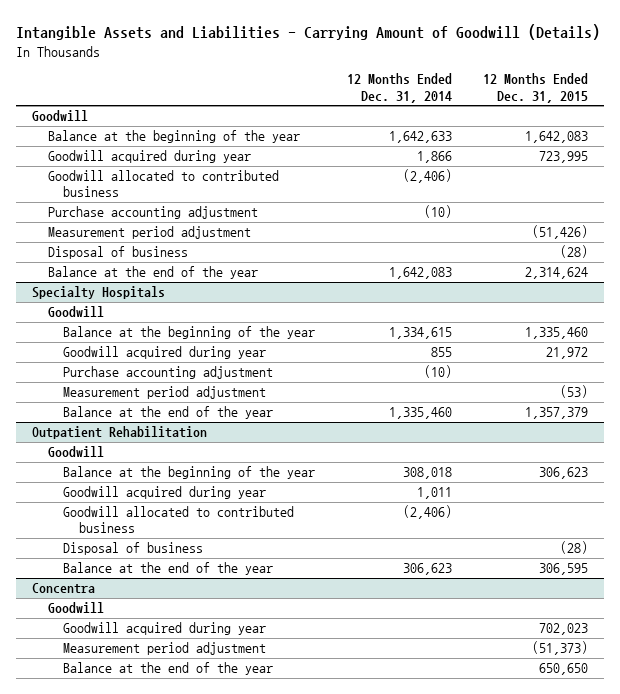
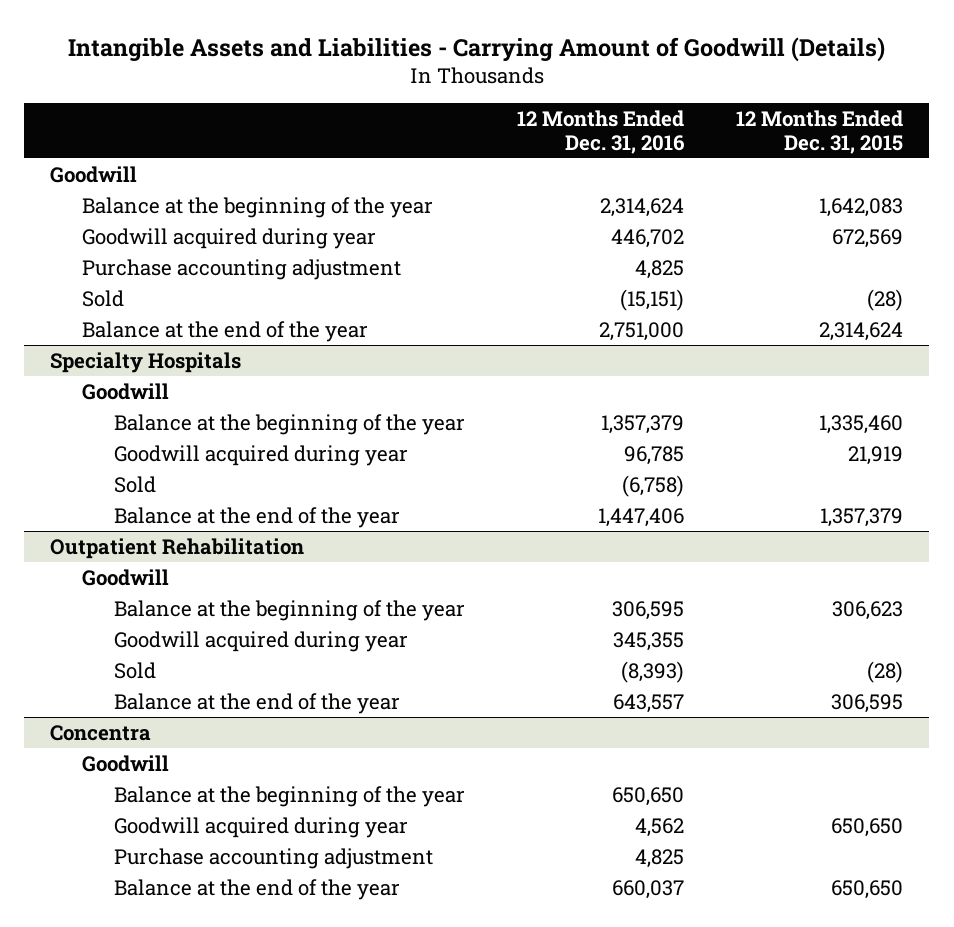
[346,73,452,103] 12 Months Ended Dec. 31, 2014 -> none
none -> [517,109,686,154] 12 Months Ended Dec. 31, 2016
[47,170,279,198] Goodwill allocated to contributed business -> none
[539,151,589,164] 723,995 -> [832,228,904,248] 672,569
[47,226,251,240] Measurement period adjustment -> none
[47,246,188,260] Disposal of business -> [82,289,125,307] Sold
[63,366,274,380] Purchase accounting adjustment -> none
[63,386,267,400] Measurement period adjustment -> none
[546,347,589,360] 21,972 -> [848,445,904,465] 21,919
none -> [113,475,156,493] Sold
[63,506,295,534] Goodwill allocated to contributed business -> none
[63,542,204,556] Disposal of business -> [113,661,156,679] Sold
[63,642,267,656] Measurement period adjustment -> none
none -> [113,785,465,807] Balance at the beginning of the year
[539,623,589,636] 702,023 -> [831,817,904,837] 650,650
none -> [113,847,433,869] Purchase accounting adjustment

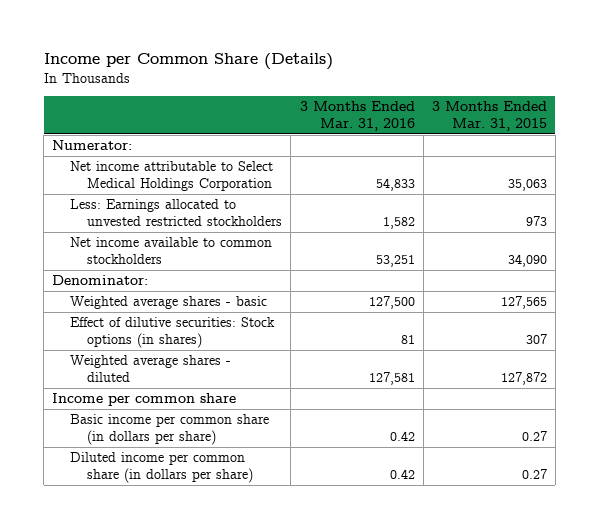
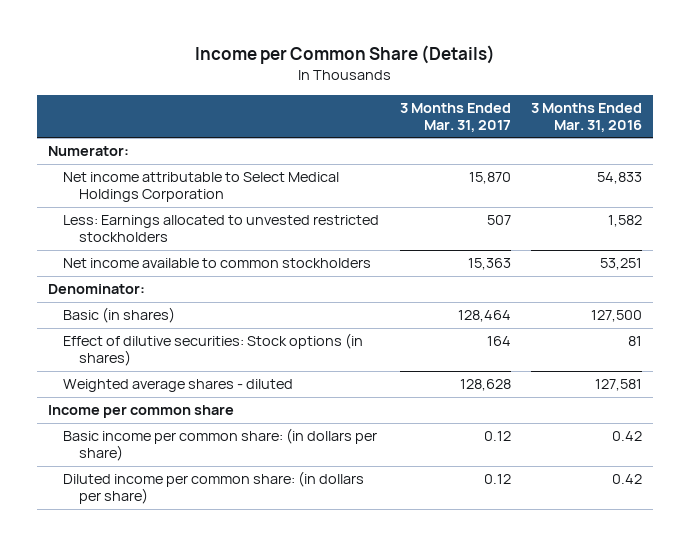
[431,100,547,131] 3 Months Ended Mar. 31, 2015 -> none
none -> [399,102,511,132] 3 Months Ended Mar. 31, 2017
[69,296,267,310] Weighted average shares - basic -> [63,307,176,324] Basic (in shares)
[69,414,269,445] Basic income per common share (in dollars per share) -> [63,428,378,462] Basic income per common share: (in dollars per share)
[69,452,254,483] Diluted income per common share (in dollars per share) -> [63,471,365,505] Diluted income per common share: (in dollars per share)

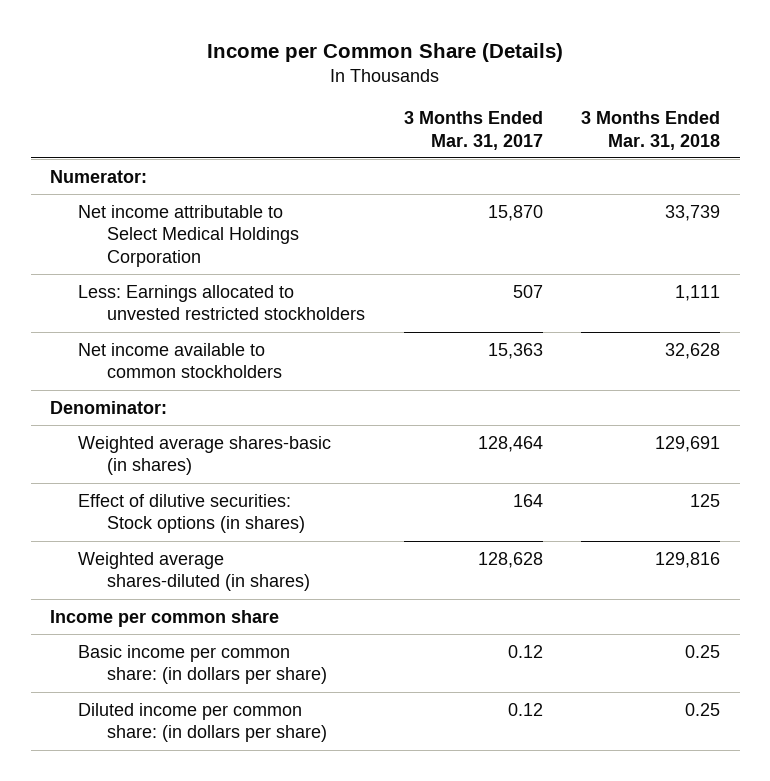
[531,102,643,132] 3 Months Ended Mar. 31, 2016 -> none
none -> [581,110,721,150] 3 Months Ended Mar. 31, 2018
[63,307,176,324] Basic (in shares) -> [78,435,332,476] Weighted average shares-basic (in shares)
[63,379,294,393] Weighted average shares - diluted -> [78,551,310,592] Weighted average shares-diluted (in shares)

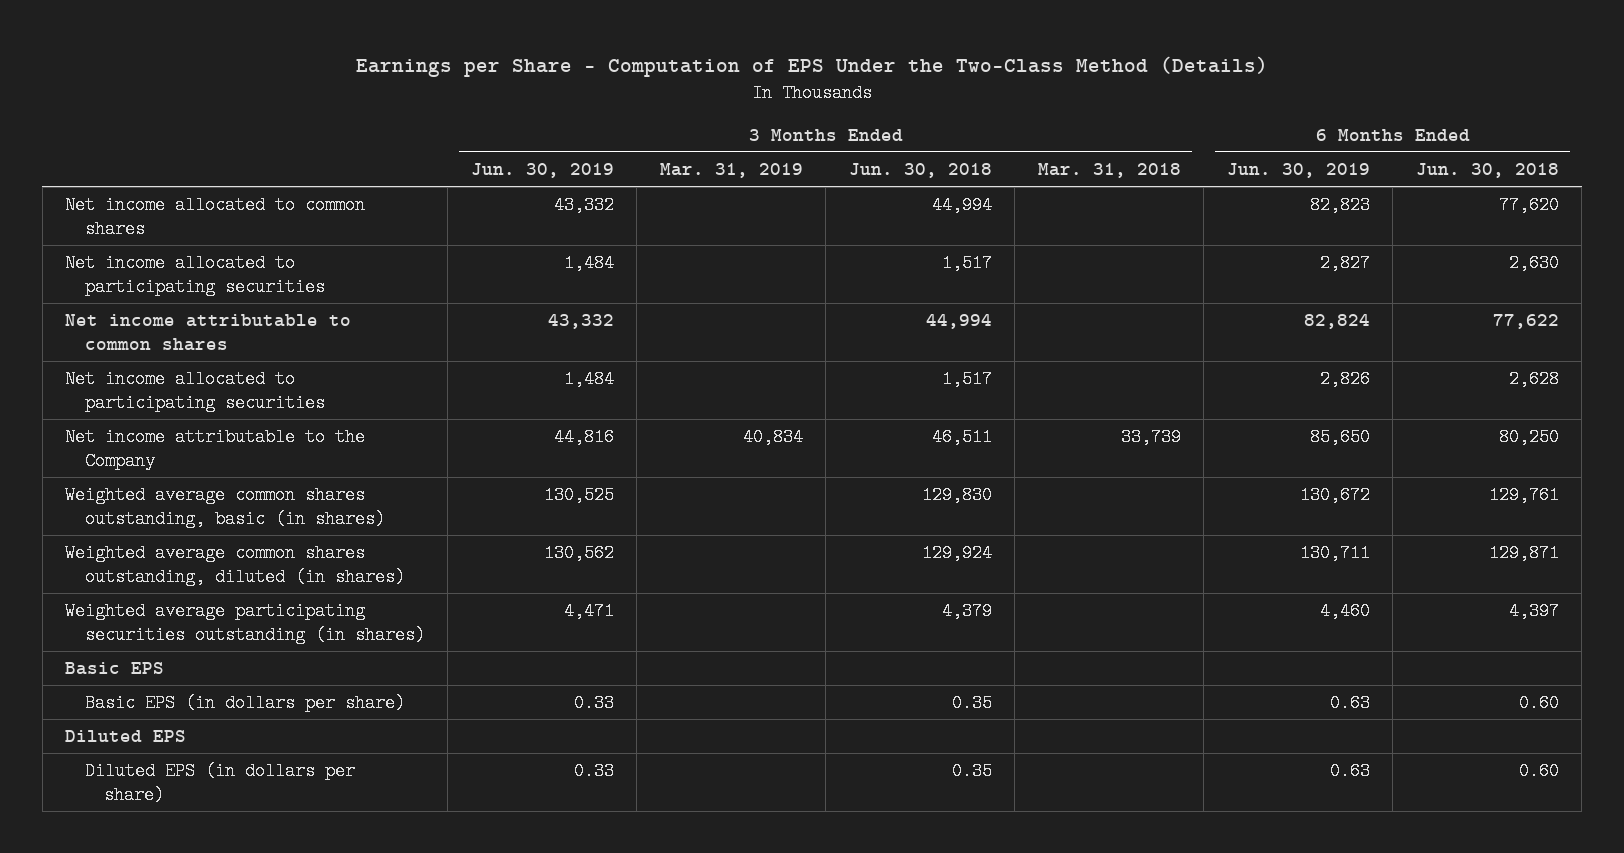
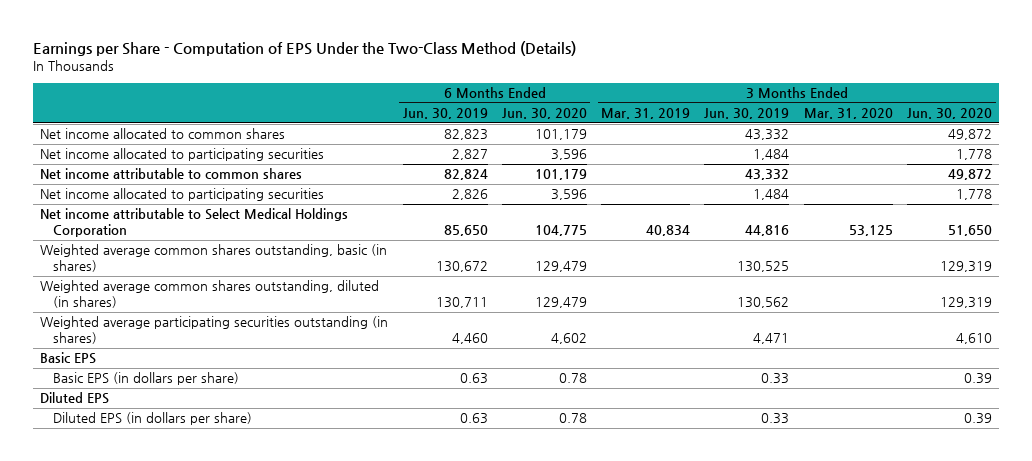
[848,162,992,178] Jun. 30, 2018 -> none
[1037,162,1181,178] Mar. 31, 2018 -> none
[1415,162,1559,178] Jun. 30, 2018 -> none
none -> [501,108,587,120] Jun. 30, 2020
none -> [803,108,893,120] Mar. 31, 2020
none -> [907,108,993,120] Jun. 30, 2020
[65,428,366,470] Net income attributable to the Company -> [40,208,349,238] Net income attributable to Select Medical Holdings Corporation

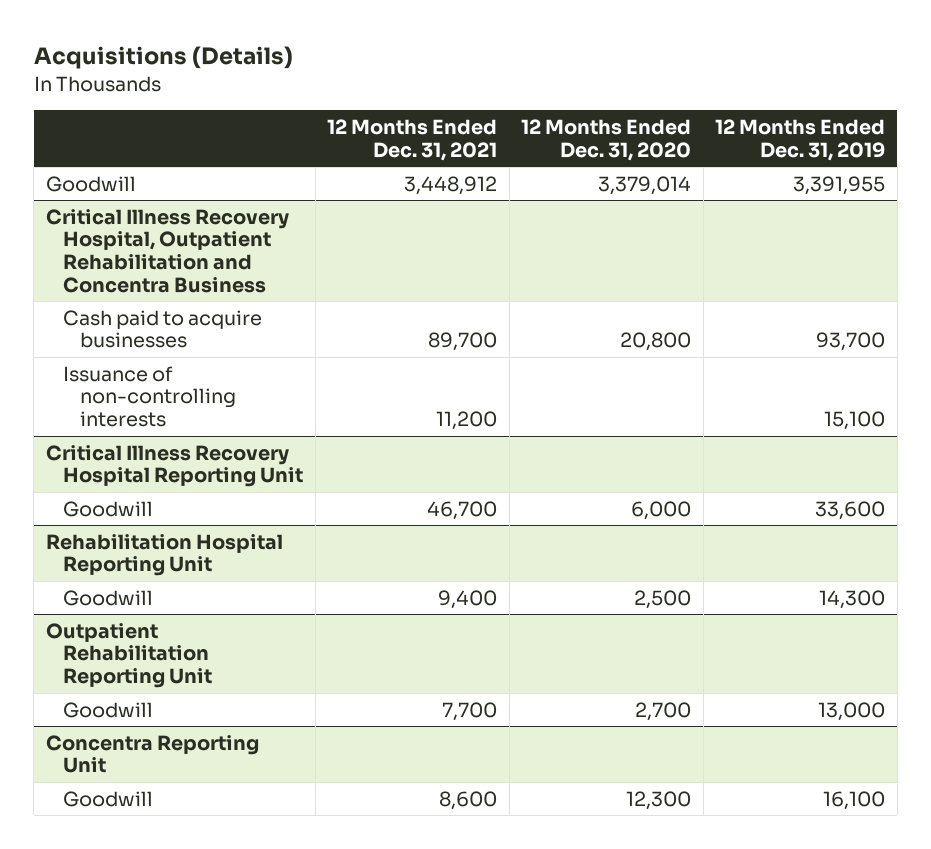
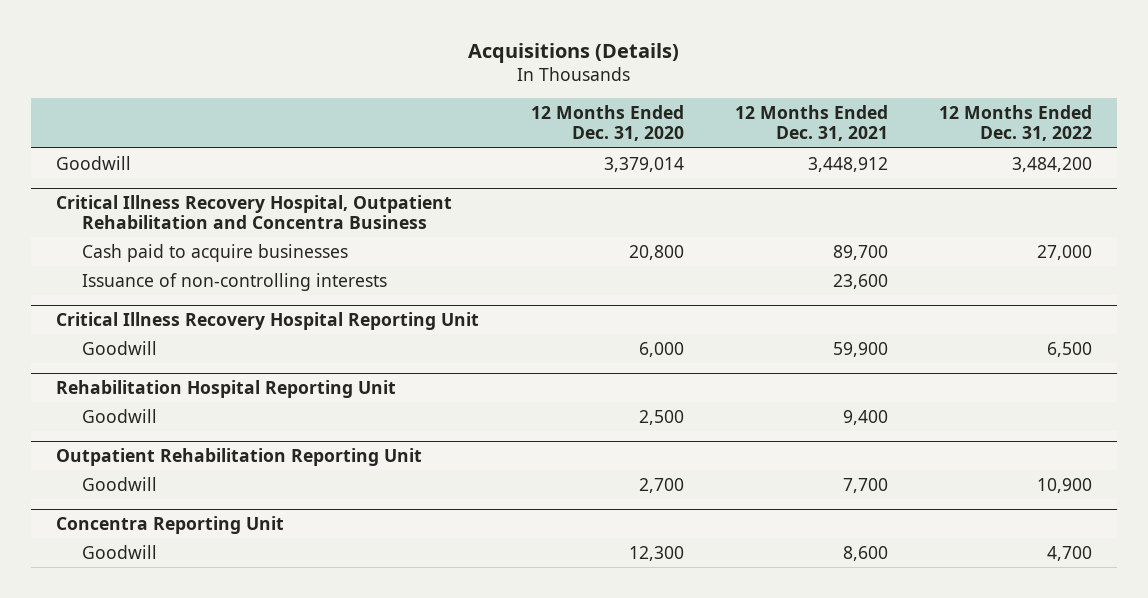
[715,119,886,161] 12 Months Ended Dec. 31, 2019 -> none
none -> [938,105,1092,142] 12 Months Ended Dec. 31, 2022
[436,411,498,431] 11,200 -> [832,273,888,289] 23,600
[427,500,498,520] 46,700 -> [832,341,888,357] 59,900

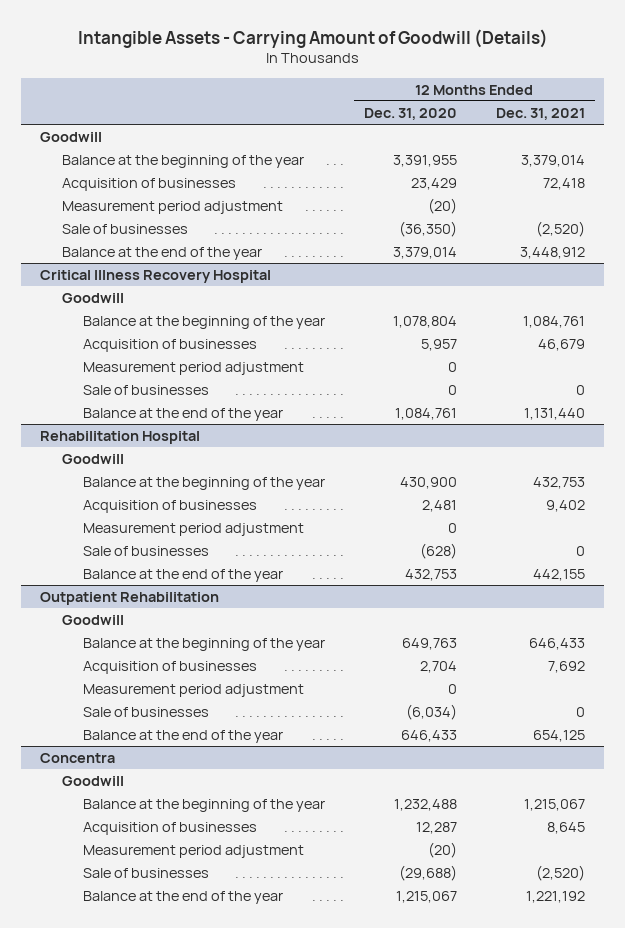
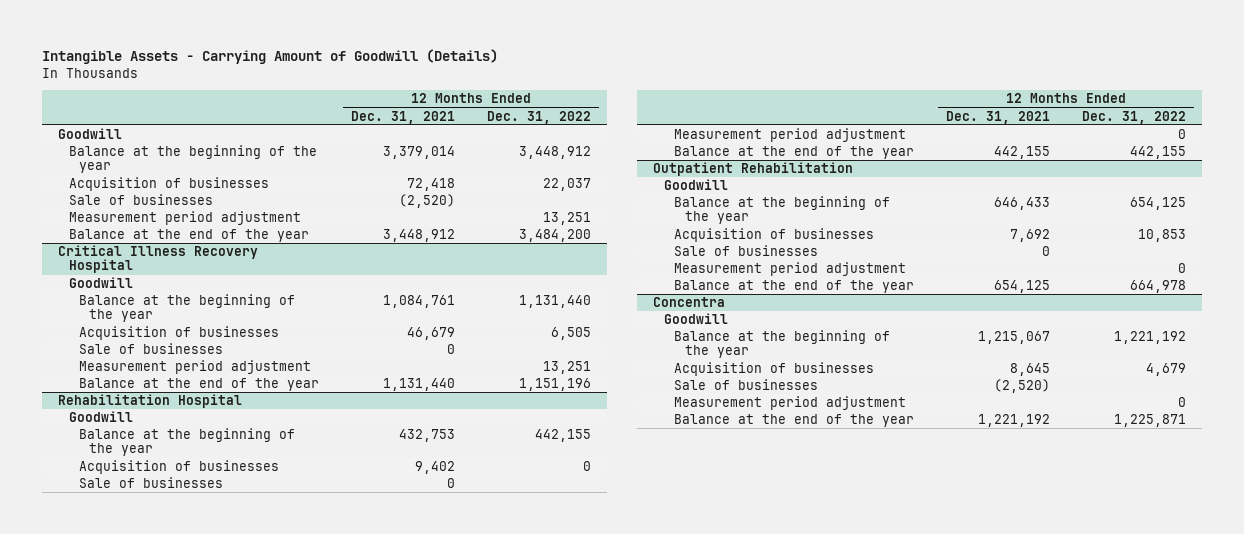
[363,107,457,120] Dec. 31, 2020 -> none
none -> [486,110,591,124] Dec. 31, 2022
[61,200,283,214] Measurement period adjustment -> [68,211,301,226] Measurement period adjustment
[82,361,304,375] Measurement period adjustment -> [78,360,311,375] Measurement period adjustment
[82,522,304,536] Measurement period adjustment -> [674,128,907,143] Measurement period adjustment
[82,683,304,697] Measurement period adjustment -> [674,262,907,277] Measurement period adjustment
[82,844,304,858] Measurement period adjustment -> [674,396,907,411] Measurement period adjustment

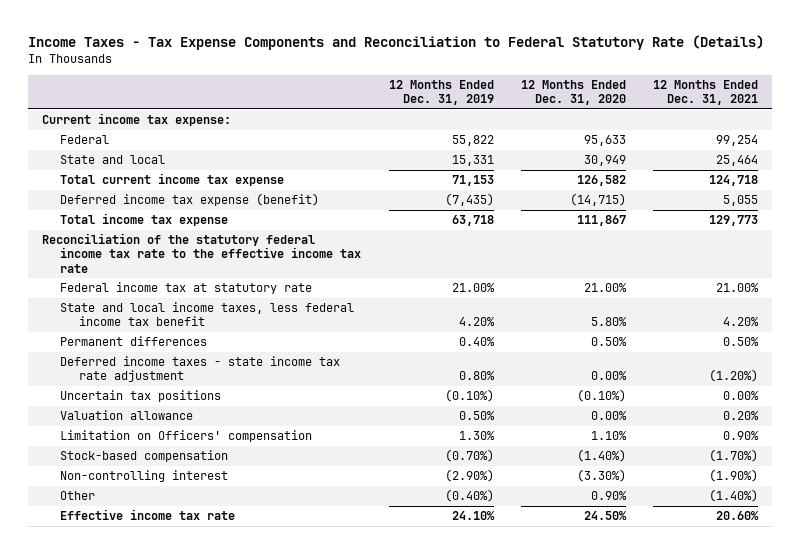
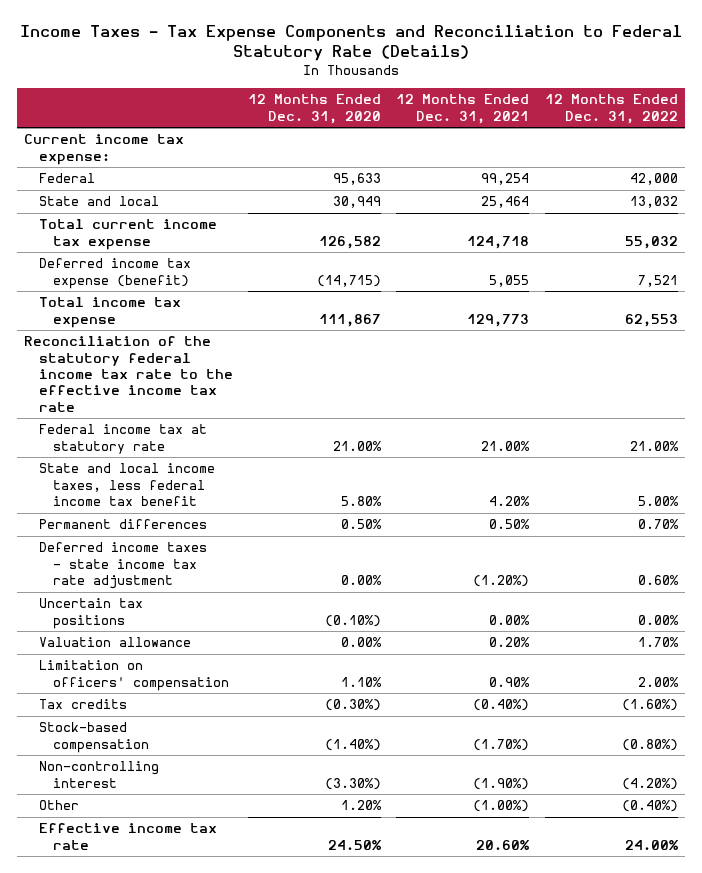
[388,79,494,106] 12 Months Ended Dec. 31, 2019 -> none
none -> [544,94,678,124] 12 Months Ended Dec. 31, 2022
[60,430,313,443] Limitation on Officers' compensation -> [38,660,230,691] Limitation on officers' compensation
none -> [38,699,127,710] Tax credits
[590,491,627,501] 0.90% -> [341,800,383,811] 1.20%
[708,489,758,503] (1.40%) -> [473,800,530,813] (1.00%)

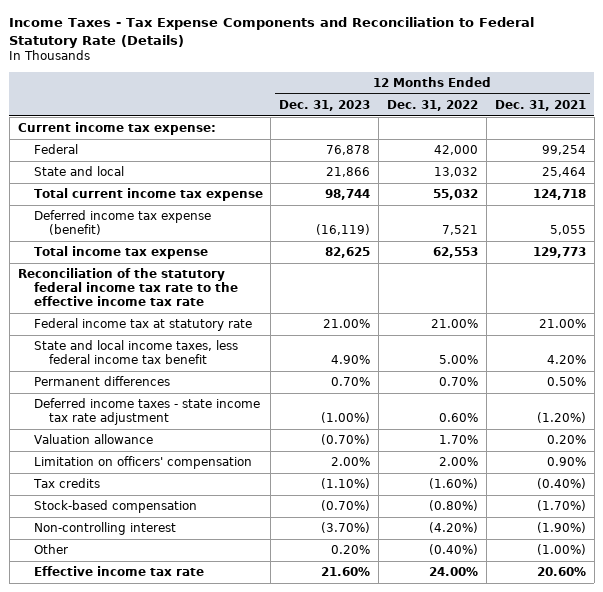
[248,94,382,124] 12 Months Ended Dec. 31, 2020 -> none
none -> [279,100,371,112] Dec. 31, 2023
[38,598,143,629] Uncertain tax positions -> none

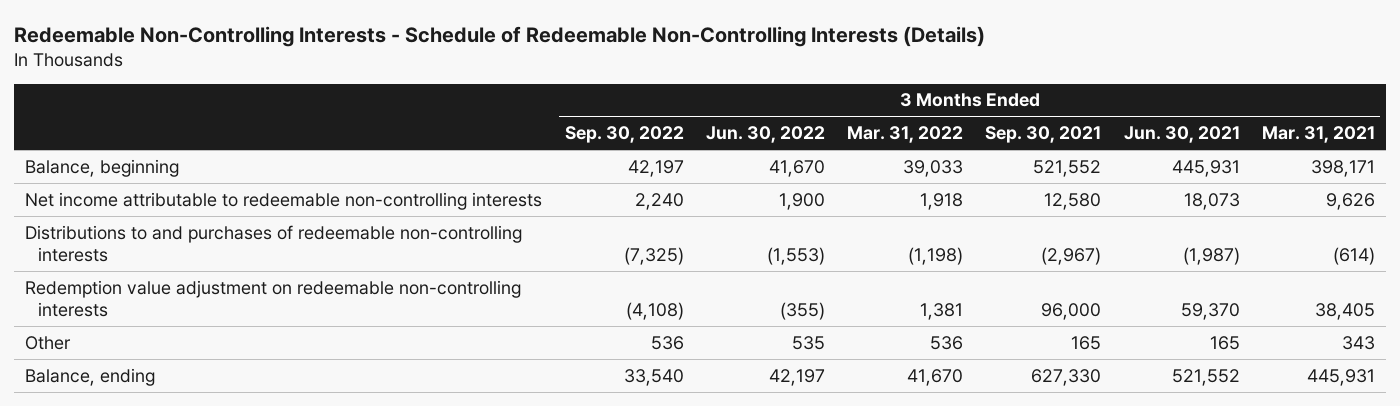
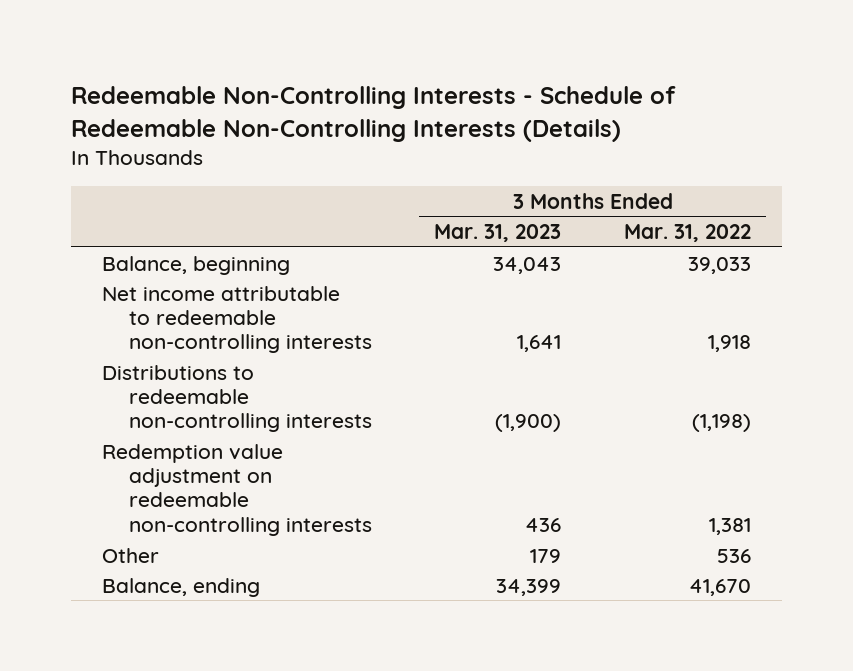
[564,126,684,144] Sep. 30, 2022 -> none
[705,126,825,144] Jun. 30, 2022 -> none
[985,126,1102,144] Sep. 30, 2021 -> none
[1123,126,1240,144] Jun. 30, 2021 -> none
[1261,126,1375,144] Mar. 31, 2021 -> none
none -> [434,224,562,243] Mar. 31, 2023
[25,224,523,263] Distributions to and purchases of redeemable non-controlling interests -> [102,364,373,433] Distributions to redeemable non-controlling interests

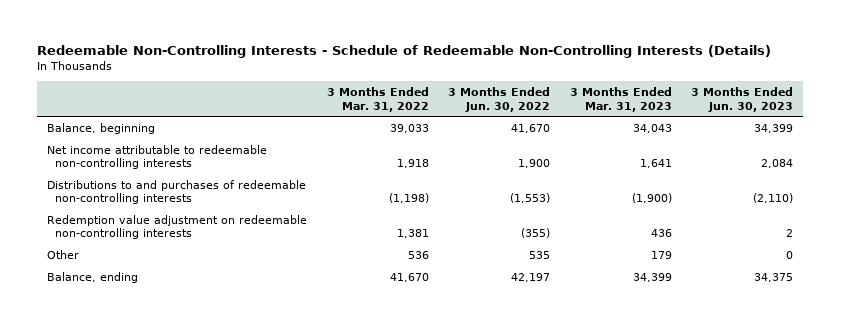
none -> [448,87,551,112] 3 Months Ended Jun. 30, 2022
none -> [691,87,794,112] 3 Months Ended Jun. 30, 2023
[102,364,373,433] Distributions to redeemable non-controlling interests -> [47,179,307,205] Distributions to and purchases of redeemable non-controlling interests

